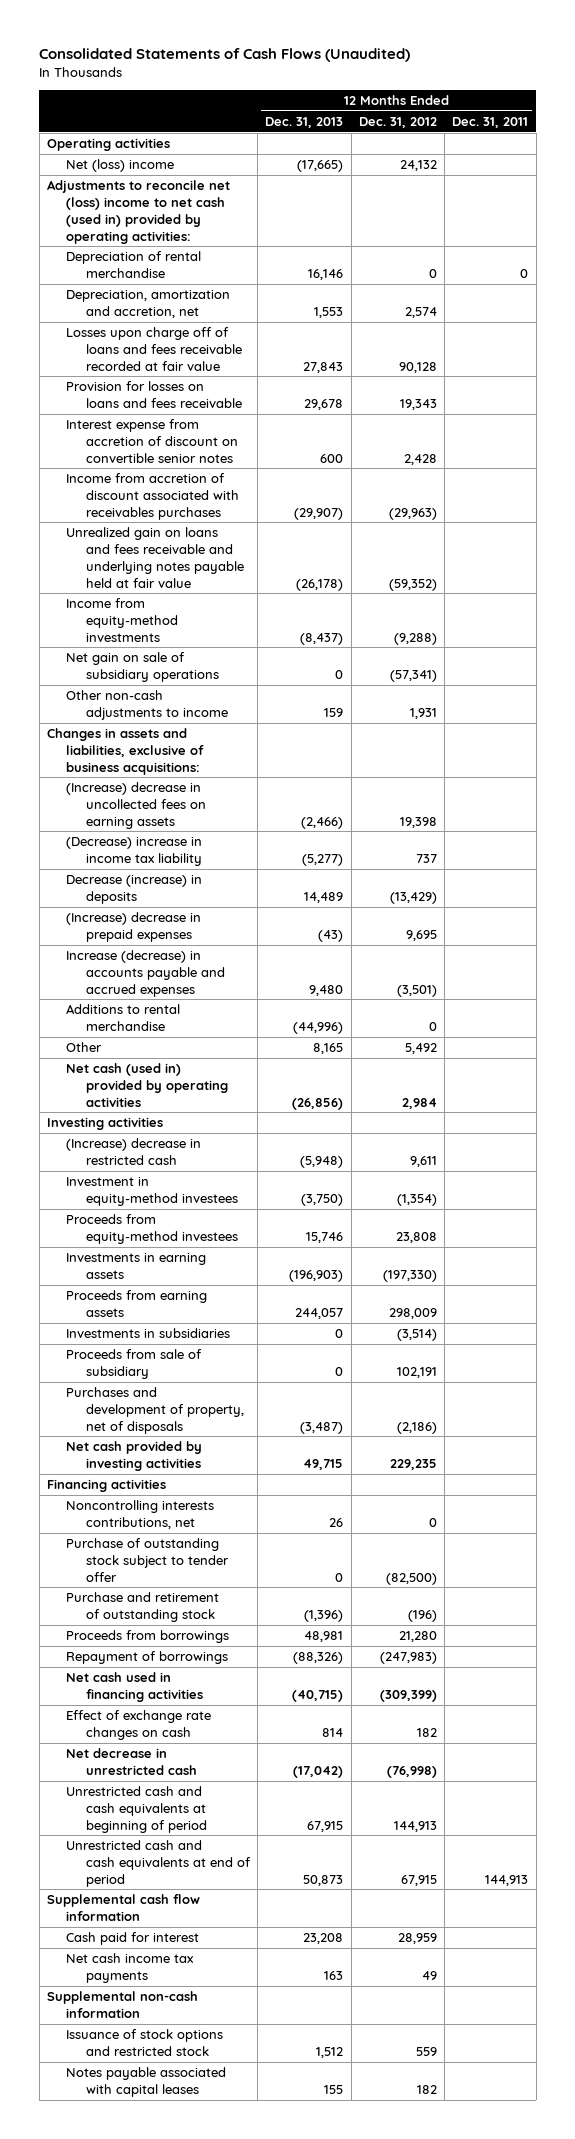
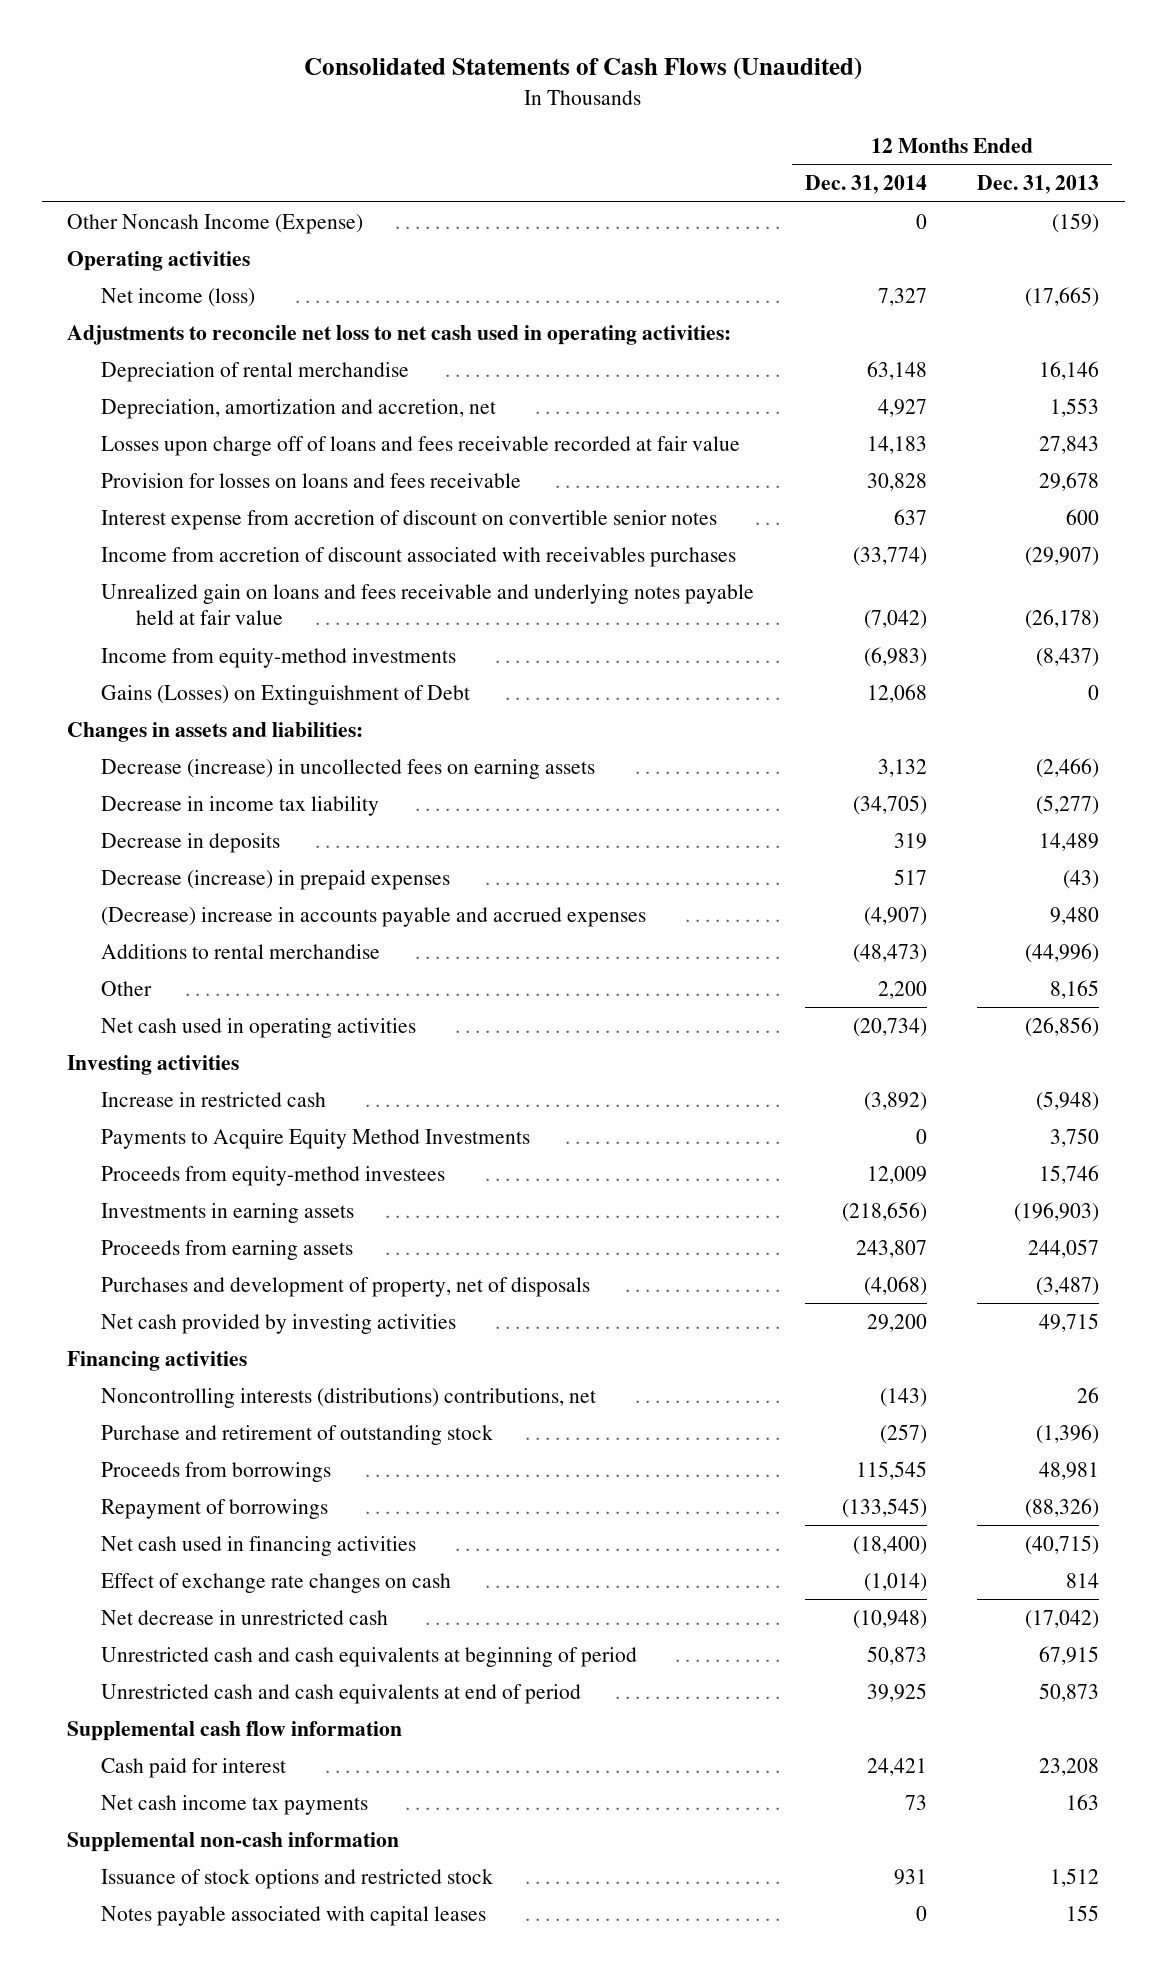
[358,116,437,128] Dec. 31, 2012 -> none
[452,116,529,128] Dec. 31, 2011 -> none
none -> [804,174,927,194] Dec. 31, 2014
none -> [66,213,363,234] Other Noncash Income (Expense)
[66,159,175,173] Net (loss) income -> [101,287,256,307] Net income (loss)
[47,180,231,244] Adjustments to reconcile net (loss) income to net cash (used in) provided by operating activities: -> [66,324,731,345] Adjustments to reconcile net loss to net cash used in operating activities:
[66,652,219,682] Net gain on sale of subsidiary operations -> none
[66,690,228,720] Other non-cash adjustments to income -> none
none -> [101,684,471,705] Gains (Losses) on Extinguishment of Debt
[47,728,205,775] Changes in assets and liabilities, exclusive of business acquisitions: -> [66,721,363,742] Changes in assets and liabilities:
[66,782,206,829] (Increase) decrease in uncollected fees on earning assets -> [101,758,596,779] Decrease (increase) in uncollected fees on earning assets
[66,837,203,866] (Decrease) increase in income tax liability -> [101,795,380,816] Decrease in income tax liability
[66,875,203,904] Decrease (increase) in deposits -> [101,832,281,853] Decrease in deposits
[66,912,202,942] (Increase) decrease in prepaid expenses -> [101,869,451,890] Decrease (increase) in prepaid expenses
[66,950,225,997] Increase (decrease) in accounts payable and accrued expenses -> [101,906,647,927] (Decrease) increase in accounts payable and accrued expenses
[66,1063,228,1107] Net cash (used in) provided by operating activities -> [101,1017,417,1038] Net cash used in operating activities
[66,1138,202,1165] (Increase) decrease in restricted cash -> [101,1091,327,1107] Increase in restricted cash
[66,1177,238,1206] Investment in equity-method investees -> [101,1128,531,1149] Payments to Acquire Equity Method Investments
[301,1193,344,1206] (3,750) -> [1050,1127,1100,1147] 3,750
[66,1328,231,1339] Investments in subsidiaries -> none
[66,1349,203,1379] Proceeds from sale of subsidiary -> none
[66,1538,229,1582] Purchase of outstanding stock subject to tender offer -> none
[66,1500,215,1529] Noncontrolling interests contributions, net -> [101,1387,597,1408] Noncontrolling interests (distributions) contributions, net

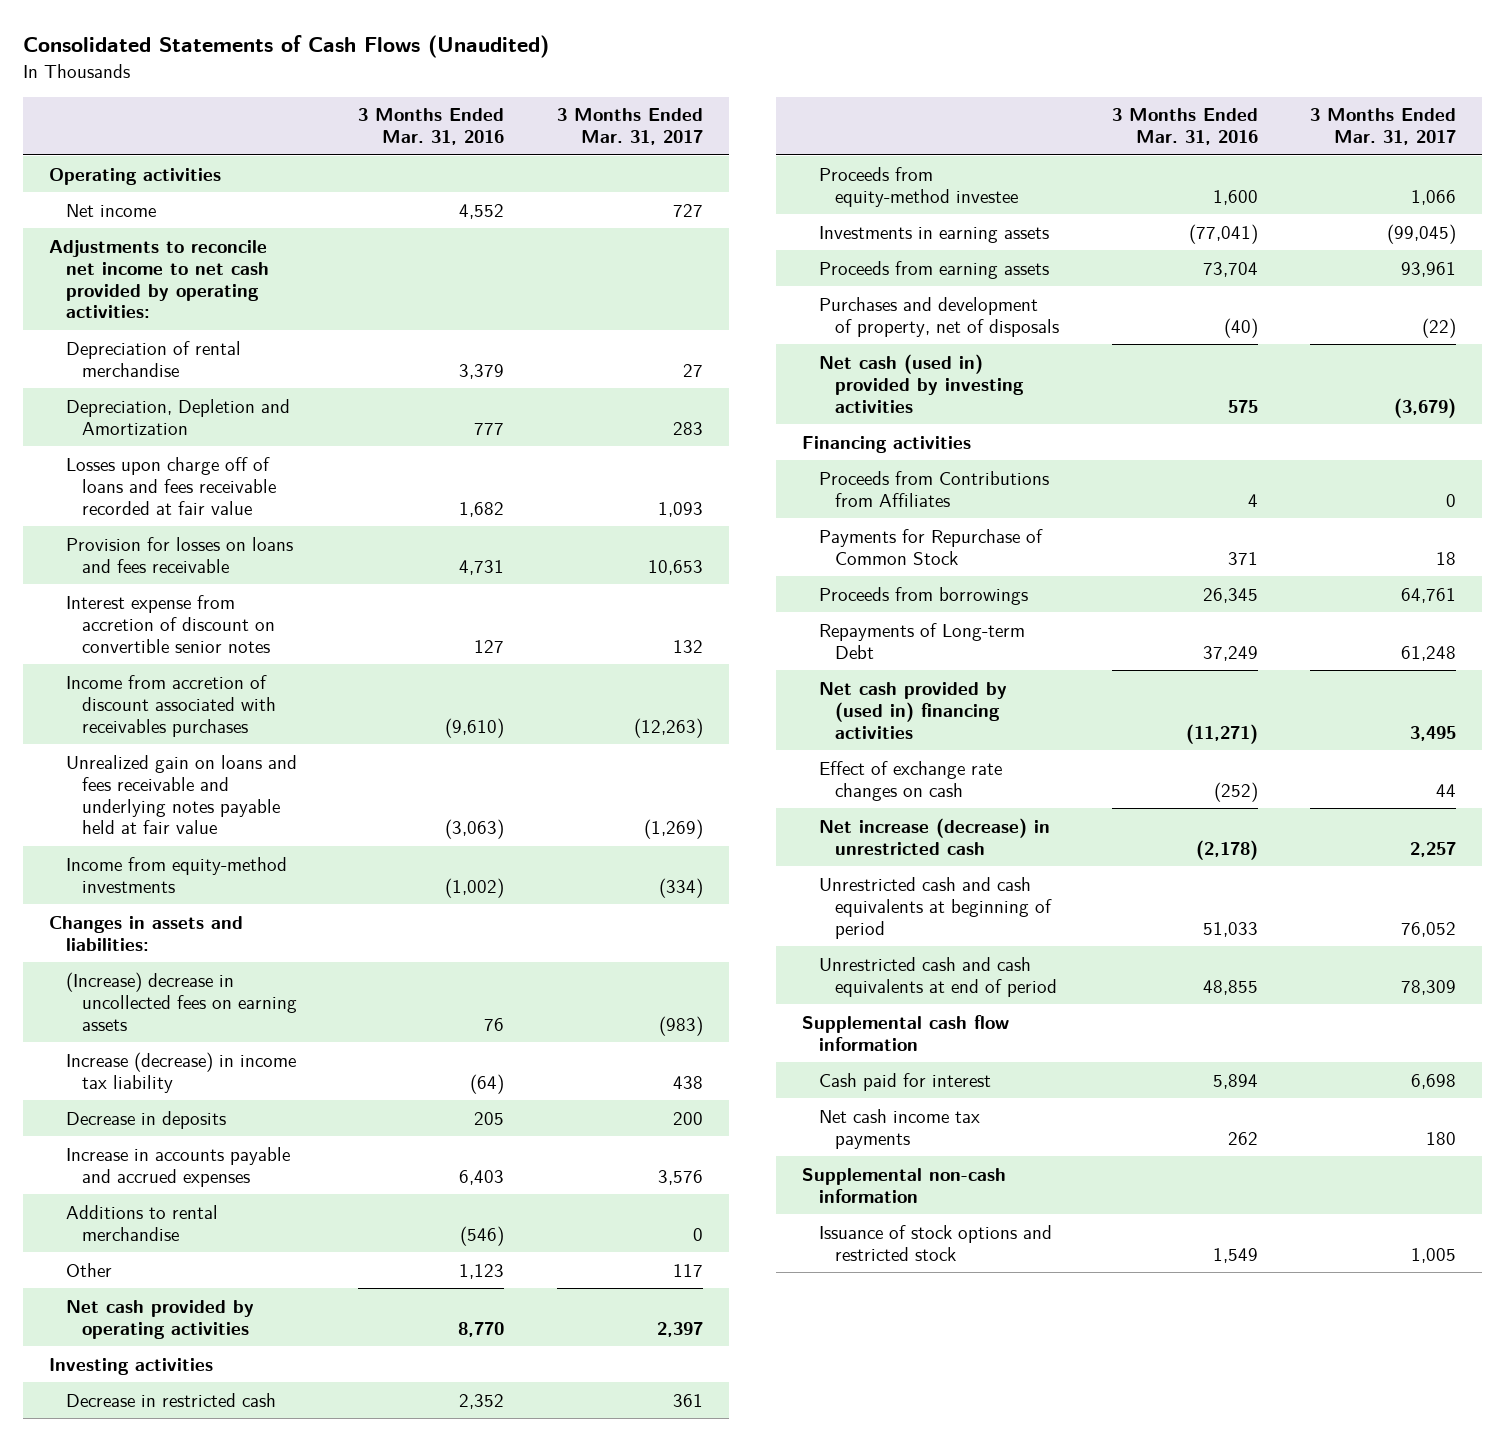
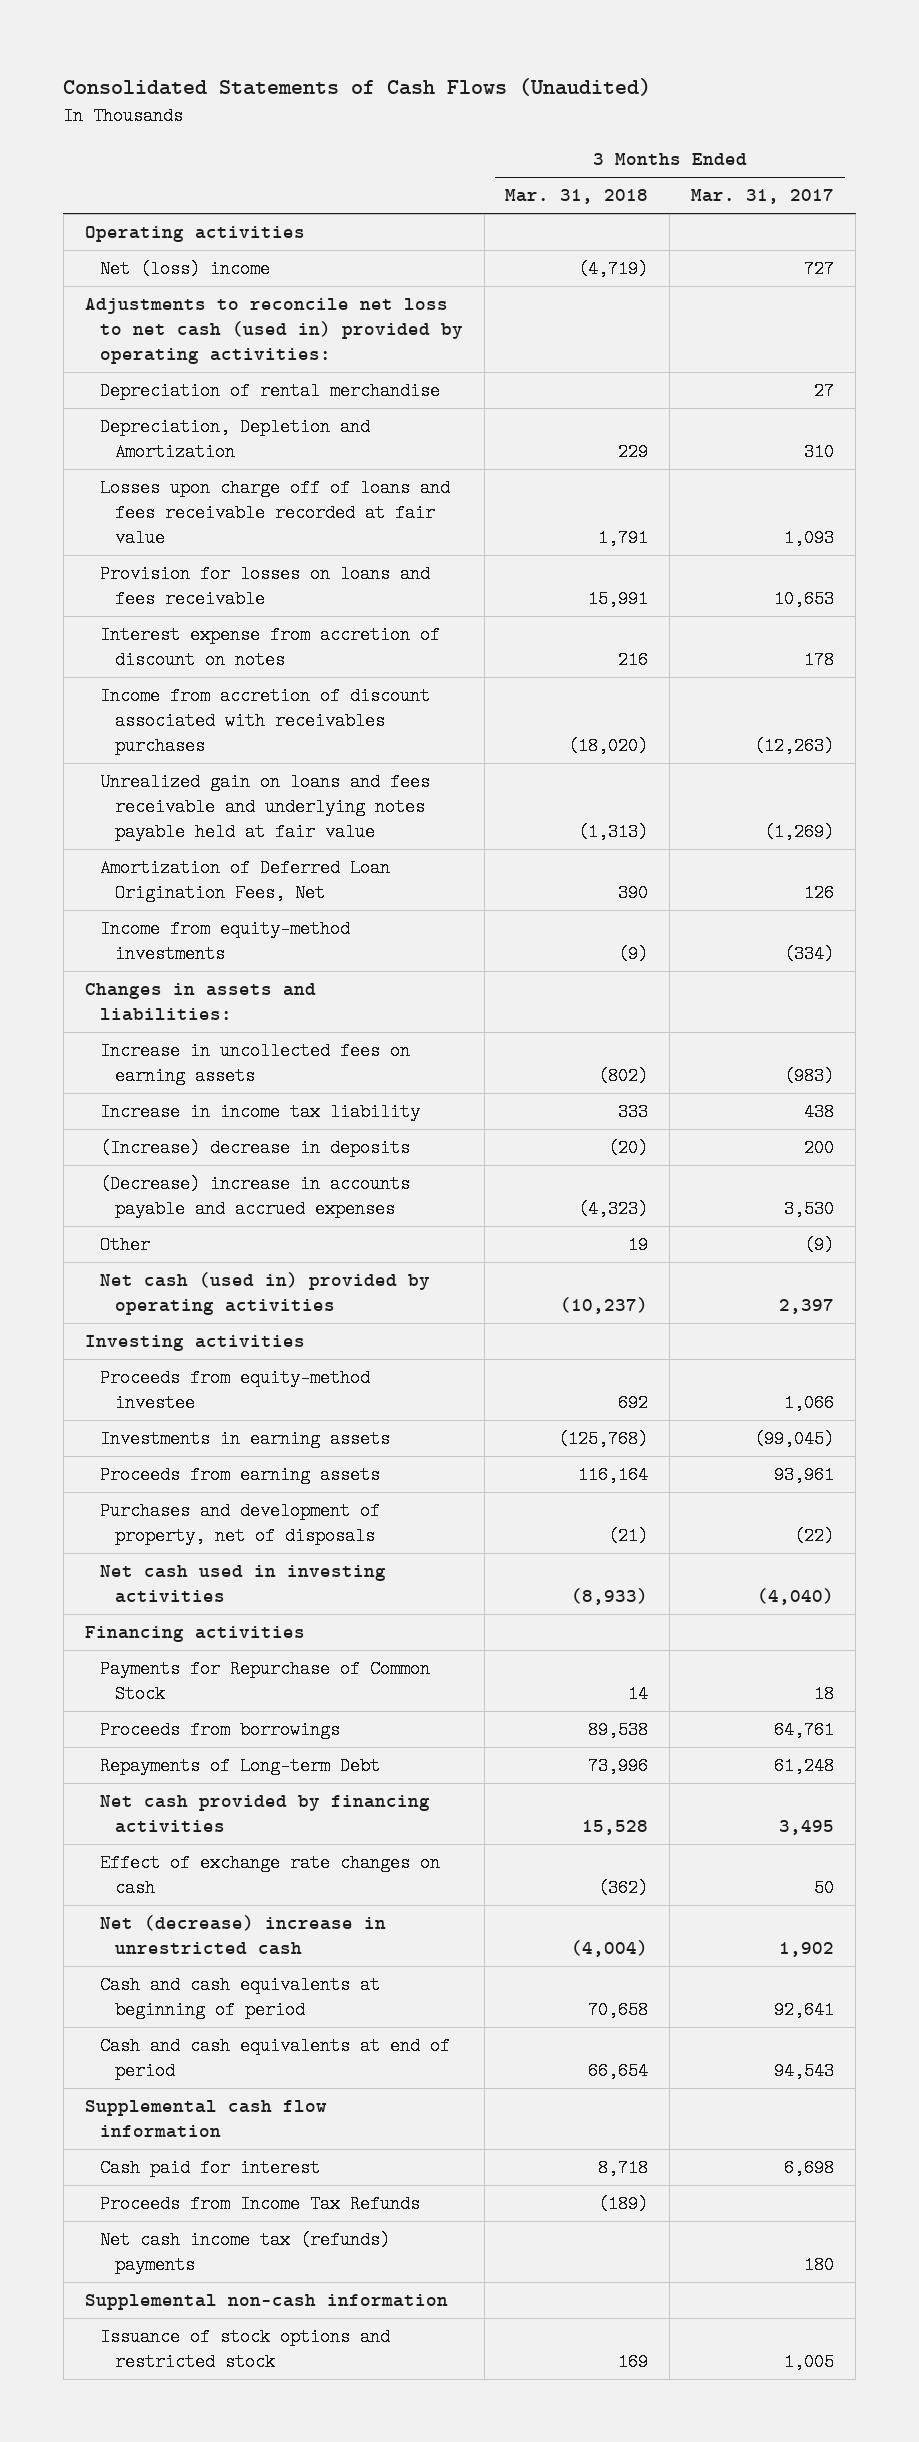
[358,108,505,146] 3 Months Ended Mar. 31, 2016 -> none
none -> [505,189,649,205] Mar. 31, 2018
[65,203,156,217] Net income -> [99,260,270,279] Net (loss) income
[49,239,269,319] Adjustments to reconcile net income to net cash provided by operating activities: -> [84,298,463,364] Adjustments to reconcile net loss to net cash (used in) provided by operating activities:
[672,421,703,435] 283 -> [804,442,835,461] 310
[65,594,276,653] Interest expense from accretion of discount on convertible senior notes -> [99,626,440,669] Interest expense from accretion of discount on notes
[672,639,703,653] 132 -> [804,650,835,669] 178
none -> [99,859,390,902] Amortization of Deferred Loan Origination Fees, Net
[65,1204,218,1241] Additions to rental merchandise -> none
[65,971,298,1031] (Increase) decrease in uncollected fees on earning assets -> [99,1042,410,1085] Increase in uncollected fees on earning assets
[65,1051,296,1093] Increase (decrease) in income tax liability -> [99,1103,420,1122] Increase in income tax liability
[65,1110,226,1129] Decrease in deposits -> [99,1139,410,1158] (Increase) decrease in deposits
[65,1146,290,1187] Increase in accounts payable and accrued expenses -> [99,1175,410,1218] (Decrease) increase in accounts payable and accrued expenses
[657,1169,703,1185] 3,576 -> [784,1199,835,1218] 3,530
[672,1263,703,1277] 117 -> [804,1236,835,1255] (9)
[65,1299,254,1339] Net cash provided by operating activities -> [99,1272,430,1315] Net cash (used in) provided by operating activities
[65,1392,276,1407] Decrease in restricted cash -> none
[818,353,1025,413] Net cash (used in) provided by investing activities -> [99,1565,386,1603] Net cash used in investing activities
[1393,397,1456,418] (3,679) -> [757,1587,835,1605] (4,040)
[818,470,1049,507] Proceeds from Contributions from Affiliates -> none
[818,681,1007,739] Net cash provided by (used in) financing activities -> [99,1795,430,1833] Net cash provided by financing activities
[1435,783,1456,797] 44 -> [814,1878,835,1897] 50
[818,817,1050,855] Net increase (decrease) in unrestricted cash -> [99,1915,386,1955] Net (decrease) increase in unrestricted cash
[1409,841,1456,857] 2,257 -> [779,1941,835,1957] 1,902
[818,876,1053,939] Unrestricted cash and cash equivalents at beginning of period -> [99,1976,380,2019] Cash and cash equivalents at beginning of period
[1400,921,1456,937] 76,052 -> [774,2000,835,2019] 92,641
[818,956,1058,997] Unrestricted cash and cash equivalents at end of period -> [99,2037,450,2080] Cash and cash equivalents at end of period
[1400,979,1456,995] 78,309 -> [774,2061,835,2080] 94,543
none -> [99,2195,420,2214] Proceeds from Income Tax Refunds
[818,1108,980,1149] Net cash income tax payments -> [99,2231,390,2274] Net cash income tax (refunds) payments

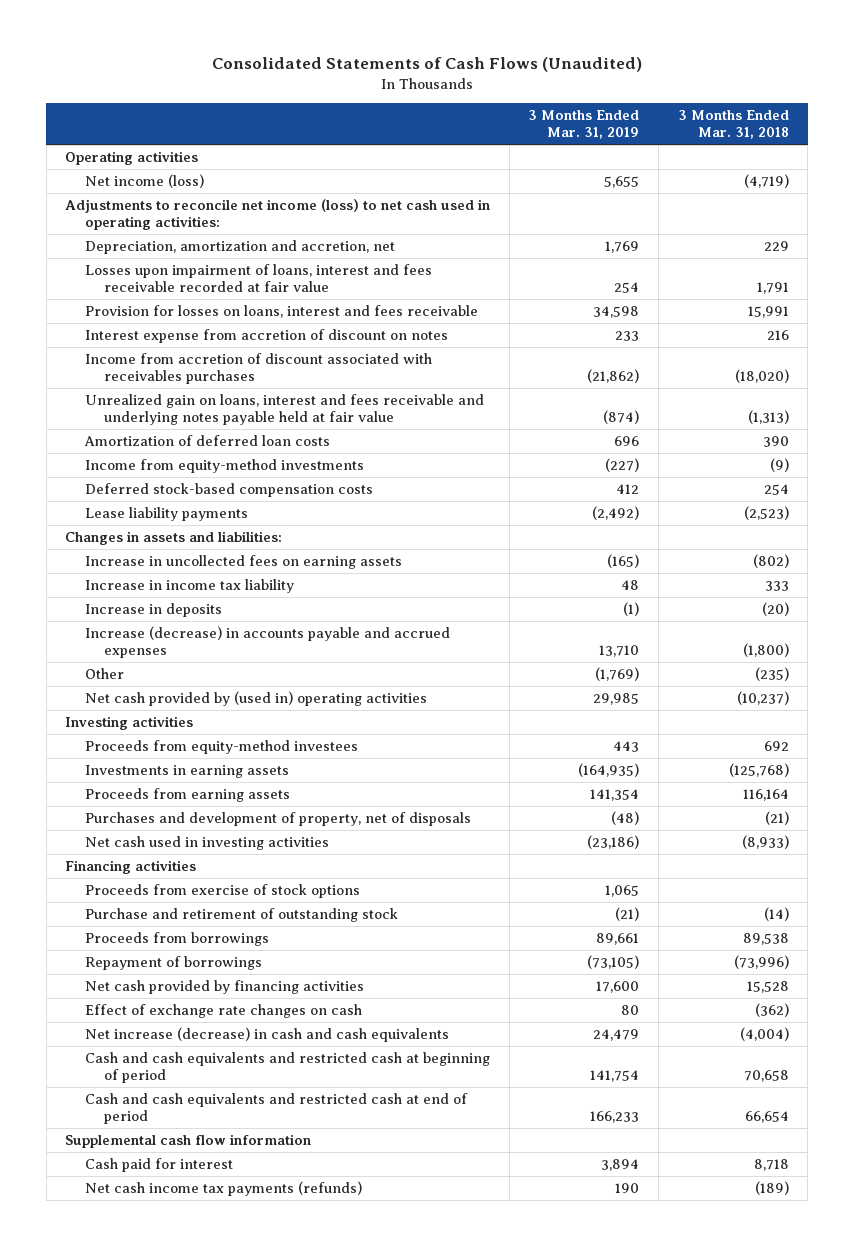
[691,189,835,205] Mar. 31, 2017 -> none
none -> [528,110,640,140] 3 Months Ended Mar. 31, 2019
[99,382,440,401] Depreciation of rental merchandise -> none
[99,260,270,279] Net (loss) income -> [84,173,204,188] Net income (loss)
[84,298,463,364] Adjustments to reconcile net loss to net cash (used in) provided by operating activities: -> [65,198,491,231] Adjustments to reconcile net income (loss) to net cash used in operating activities:
[99,418,370,461] Depreciation, Depletion and Amortization -> [84,239,395,254] Depreciation, amortization and accretion, net
[99,479,450,547] Losses upon charge off of loans and fees receivable recorded at fair value -> [84,263,432,293] Losses upon impairment of loans, interest and fees receivable recorded at fair value
[99,565,430,608] Provision for losses on loans and fees receivable -> [84,304,478,318] Provision for losses on loans, interest and fees receivable
[99,773,430,841] Unrealized gain on loans and fees receivable and underlying notes payable held at fair value -> [84,393,484,426] Unrealized gain on loans, interest and fees receivable and underlying notes payable held at fair value
[99,859,390,902] Amortization of Deferred Loan Origination Fees, Net -> [83,434,330,446] Amortization of deferred loan costs
none -> [84,482,373,497] Deferred stock-based compensation costs
none -> [84,506,248,521] Lease liability payments
[99,1139,410,1158] (Increase) decrease in deposits -> [84,602,222,617] Increase in deposits
[99,1175,410,1218] (Decrease) increase in accounts payable and accrued expenses -> [84,625,450,659] Increase (decrease) in accounts payable and accrued expenses
[578,1199,649,1218] (4,323) -> [742,643,789,658] (1,800)
[628,1236,649,1255] 19 -> [754,666,789,681] (235)
[99,1272,430,1315] Net cash (used in) provided by operating activities -> [84,690,427,706] Net cash provided by (used in) operating activities
[99,1369,370,1412] Proceeds from equity-method investee -> [84,739,358,754] Proceeds from equity-method investees
none -> [84,883,360,898] Proceeds from exercise of stock options
[99,1660,430,1703] Payments for Repurchase of Common Stock -> [84,907,398,922] Purchase and retirement of outstanding stock
[628,1684,649,1703] 14 -> [763,906,789,921] (14)
[99,1757,380,1776] Repayments of Long-term Debt -> [84,955,262,970] Repayment of borrowings
[588,1757,649,1776] 73,996 -> [733,954,789,969] (73,996)
[99,1915,386,1955] Net (decrease) increase in unrestricted cash -> [84,1026,449,1042] Net increase (decrease) in cash and cash equivalents
[99,1976,380,2019] Cash and cash equivalents at beginning of period -> [84,1051,490,1084] Cash and cash equivalents and restricted cash at beginning of period
[99,2037,450,2080] Cash and cash equivalents at end of period -> [84,1092,468,1125] Cash and cash equivalents and restricted cash at end of period
[99,2231,390,2274] Net cash income tax (refunds) payments -> none
[84,2294,448,2311] Supplemental non-cash information -> none
[99,2328,390,2371] Issuance of stock options and restricted stock -> none
[99,2195,420,2214] Proceeds from Income Tax Refunds -> [84,1180,362,1196] Net cash income tax payments (refunds)

